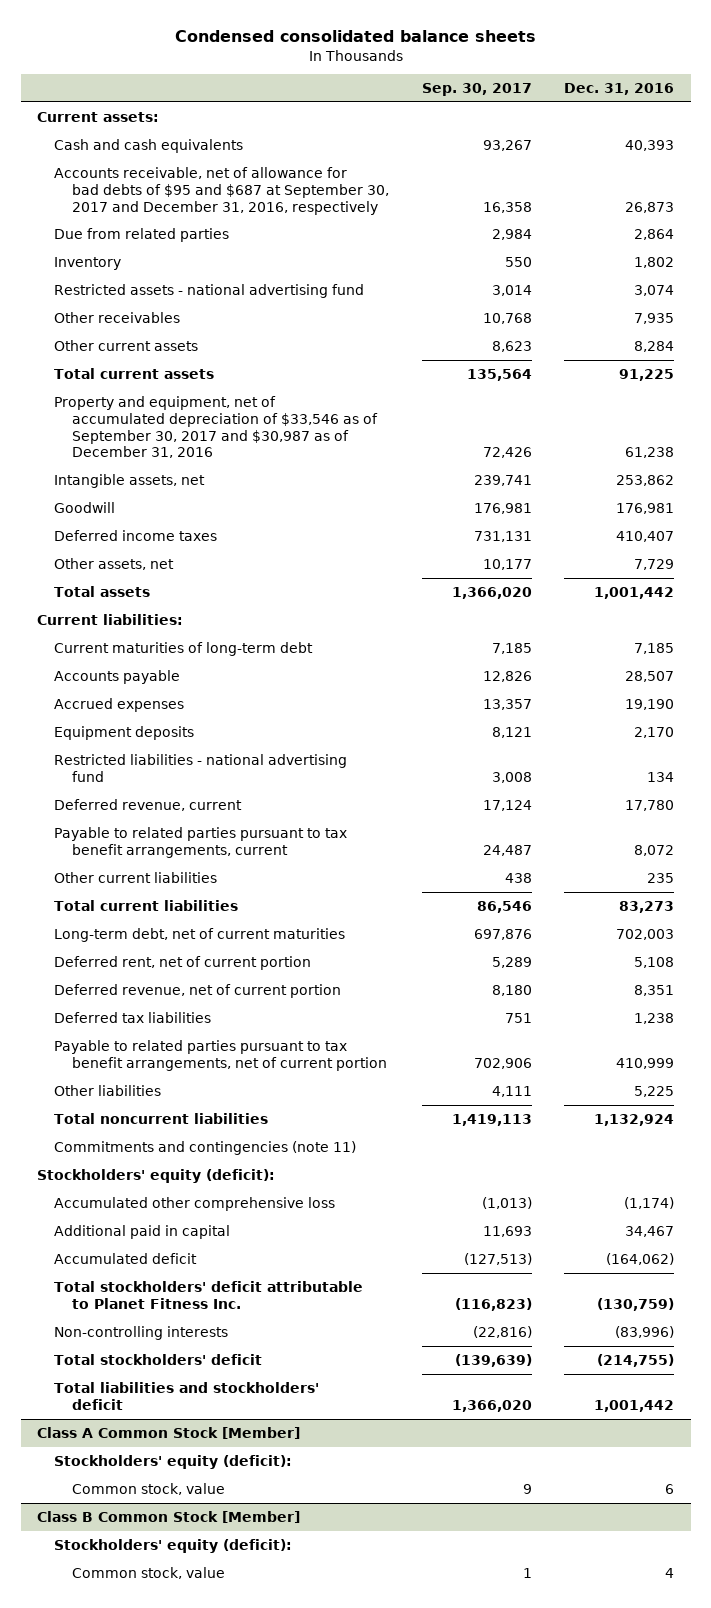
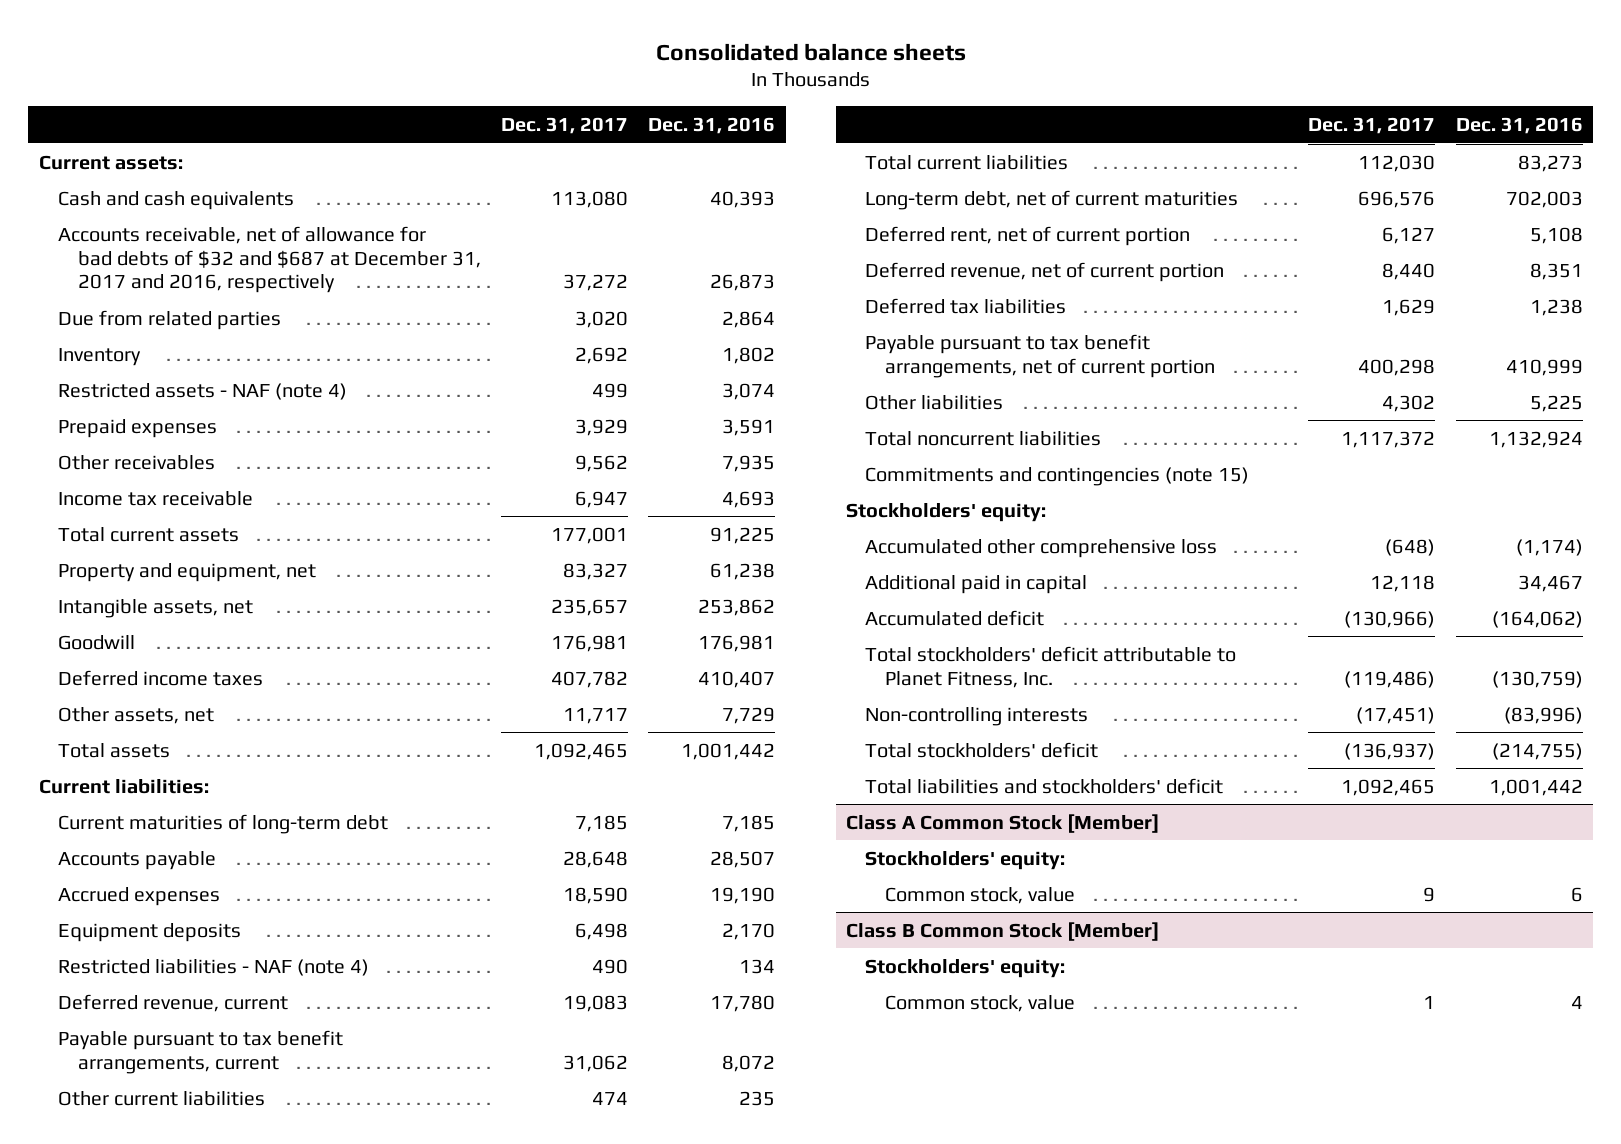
[174,29,536,42] Condensed consolidated balance sheets -> [655,42,966,61] Consolidated balance sheets
[421,83,532,97] Sep. 30, 2017 -> none
none -> [500,117,628,135] Dec. 31, 2017
[54,166,389,215] Accounts receivable, net of allowance for bad debts of $95 and $687 at September 30, 2017 and December 31, 2016, respectively -> [58,225,481,294] Accounts receivable, net of allowance for bad debts of $32 and $687 at December 31, 2017 and 2016, respectively
[54,283,365,298] Restricted assets - national advertising fund -> [58,382,348,400] Restricted assets - NAF (note 4)
none -> [58,418,218,438] Prepaid expenses
[54,339,199,351] Other current assets -> none
none -> [58,490,254,506] Income tax receivable
[54,395,378,459] Property and equipment, net of accumulated depreciation of $33,546 as of September 30, 2017 and $30,987 as of December 31, 2016 -> [58,562,317,582] Property and equipment, net
[54,753,348,782] Restricted liabilities - national advertising fund -> [58,958,370,976] Restricted liabilities - NAF (note 4)
[54,826,348,858] Payable to related parties pursuant to tax benefit arrangements, current -> [58,1029,344,1074] Payable pursuant to tax benefit arrangements, current
[54,1039,387,1071] Payable to related parties pursuant to tax benefit arrangements, net of current portion -> [865,333,1215,378] Payable pursuant to tax benefit arrangements, net of current portion
[54,1140,357,1155] Commitments and contingencies (note 11) -> [865,466,1250,486] Commitments and contingencies (note 15)
[37,1168,276,1183] Stockholders' equity (deficit): -> [845,502,1046,522] Stockholders' equity:
[54,1280,364,1309] Total stockholders' deficit attributable to Planet Fitness Inc. -> [865,645,1237,688] Total stockholders' deficit attributable to Planet Fitness, Inc.
[54,1454,293,1469] Stockholders' equity (deficit): -> [865,850,1066,870] Stockholders' equity:
[54,1538,293,1553] Stockholders' equity (deficit): -> [865,958,1066,978] Stockholders' equity:

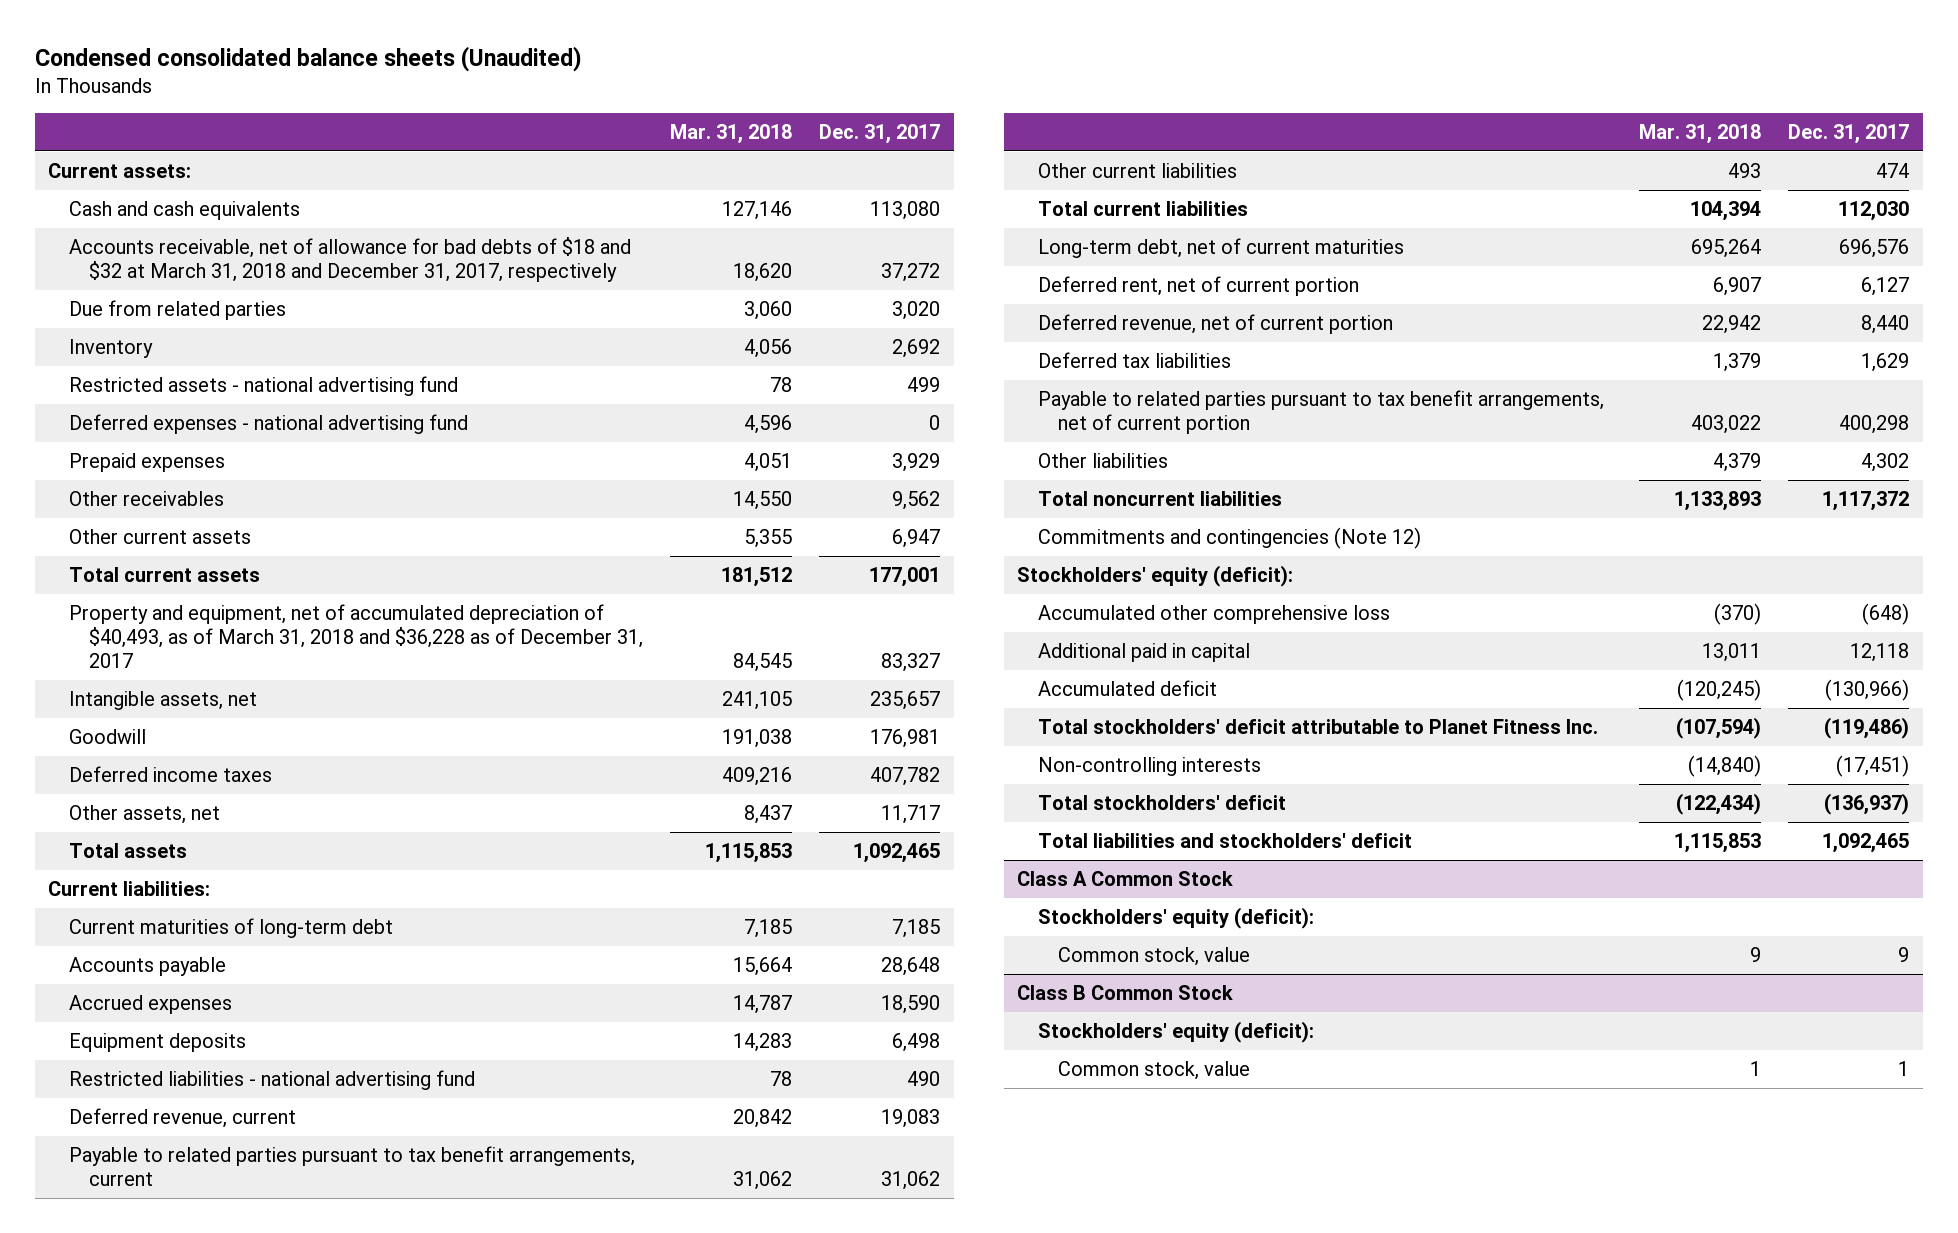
[655,42,966,61] Consolidated balance sheets -> [34,45,582,72] Condensed consolidated balance sheets (Unaudited)
[648,117,776,135] Dec. 31, 2016 -> none
none -> [670,123,793,144] Mar. 31, 2018
[58,225,481,294] Accounts receivable, net of allowance for bad debts of $32 and $687 at December 31, 2017 and 2016, respectively -> [68,237,631,283] Accounts receivable, net of allowance for bad debts of $18 and $32 at March 31, 2018 and December 31, 2017, respectively
[58,382,348,400] Restricted assets - NAF (note 4) -> [68,376,458,397] Restricted assets - national advertising fund
none -> [68,414,468,435] Deferred expenses - national advertising fund
[58,490,254,506] Income tax receivable -> [68,529,251,545] Other current assets
[58,562,317,582] Property and equipment, net -> [68,604,644,668] Property and equipment, net of accumulated depreciation of $40,493, as of March 31, 2018 and $36,228 as of December 31, 2017
[58,958,370,976] Restricted liabilities - NAF (note 4) -> [68,1070,475,1091] Restricted liabilities - national advertising fund
[58,1029,344,1074] Payable pursuant to tax benefit arrangements, current -> [68,1146,635,1187] Payable to related parties pursuant to tax benefit arrangements, current
[865,333,1215,378] Payable pursuant to tax benefit arrangements, net of current portion -> [1037,390,1604,435] Payable to related parties pursuant to tax benefit arrangements, net of current portion
[865,466,1250,486] Commitments and contingencies (note 15) -> [1037,527,1421,550] Commitments and contingencies (Note 12)
[845,502,1046,522] Stockholders' equity: -> [1017,565,1294,588] Stockholders' equity (deficit):
[865,645,1237,688] Total stockholders' deficit attributable to Planet Fitness, Inc. -> [1037,719,1598,735] Total stockholders' deficit attributable to Planet Fitness Inc.
[845,813,1159,833] Class A Common Stock [Member] -> [1017,871,1234,887] Class A Common Stock
[865,850,1066,870] Stockholders' equity: -> [1037,907,1314,930] Stockholders' equity (deficit):
[845,921,1159,941] Class B Common Stock [Member] -> [1017,985,1234,1001] Class B Common Stock
[865,958,1066,978] Stockholders' equity: -> [1037,1021,1314,1044] Stockholders' equity (deficit):

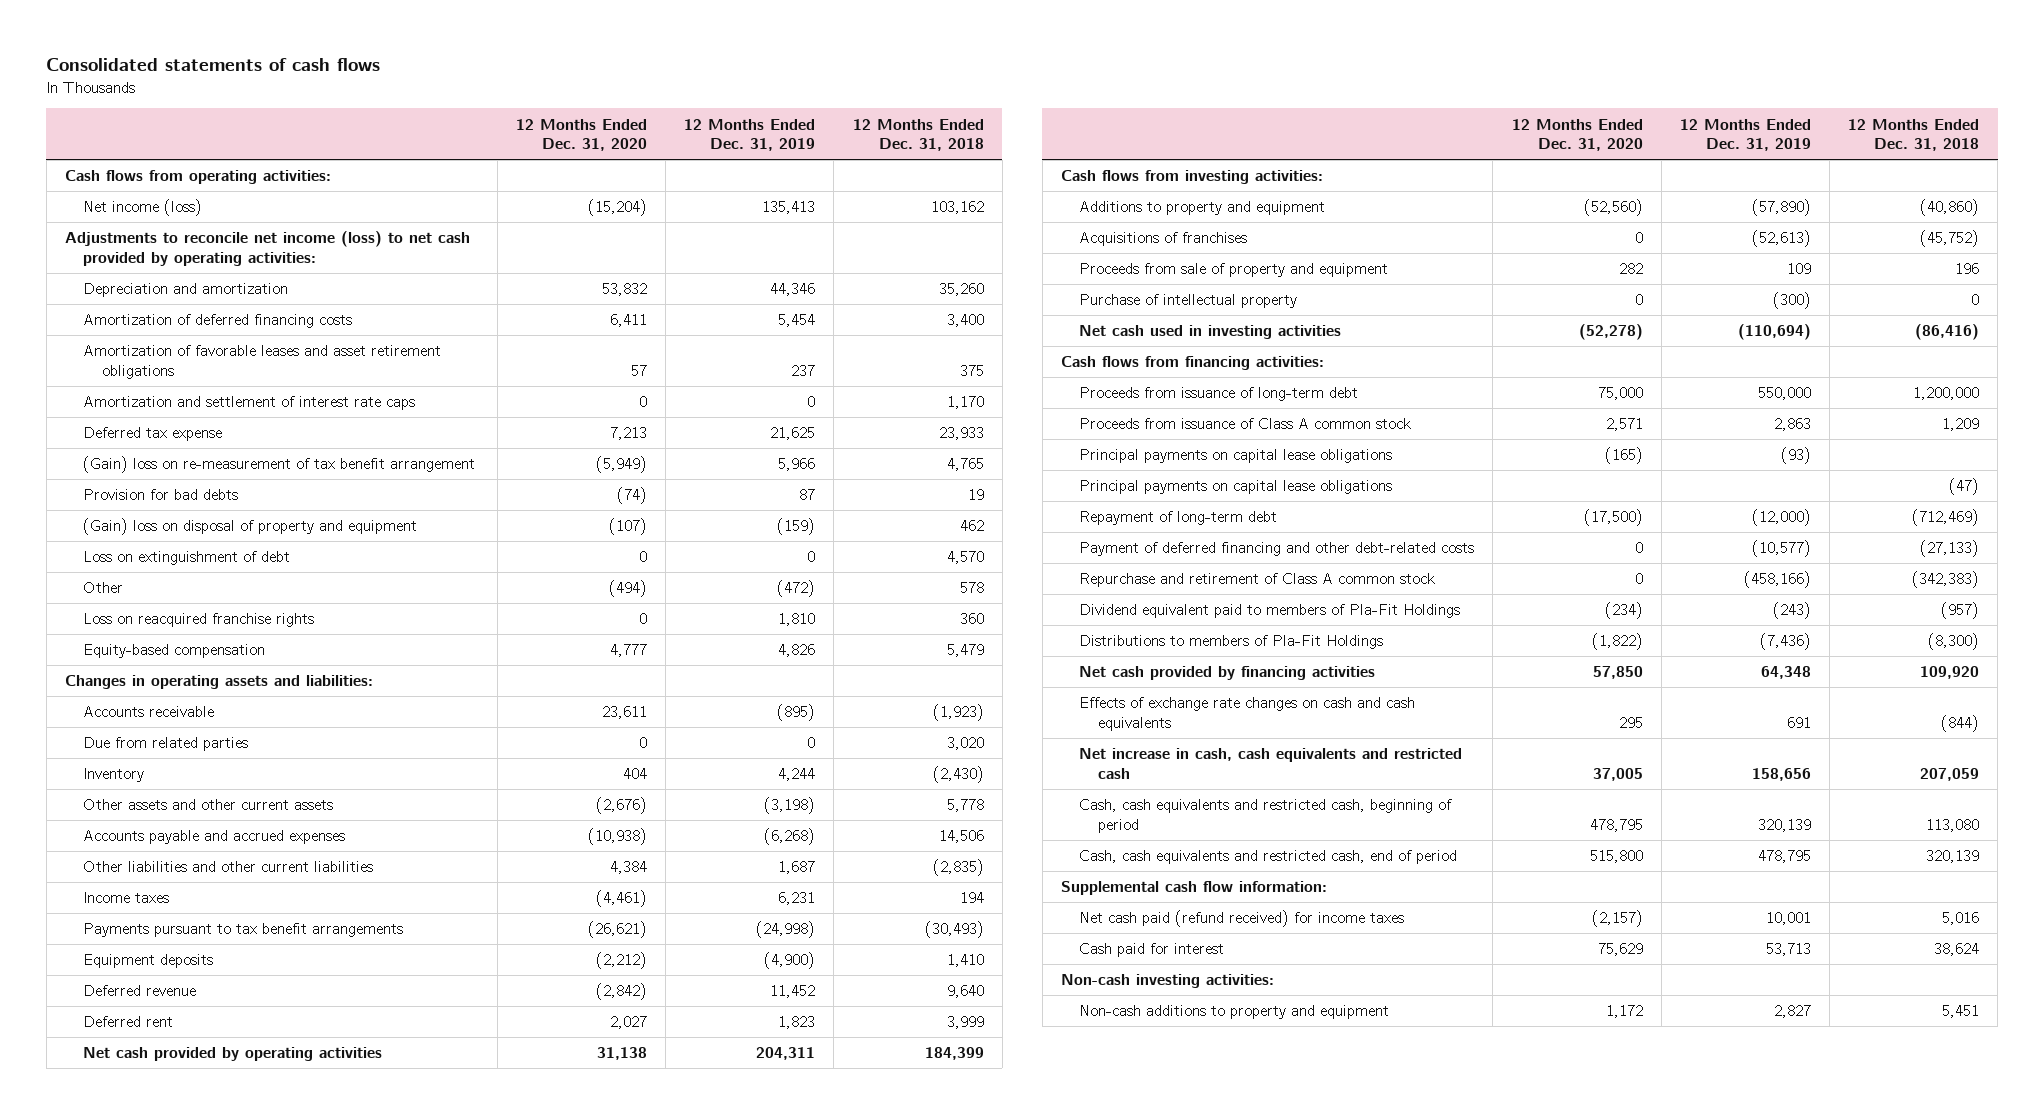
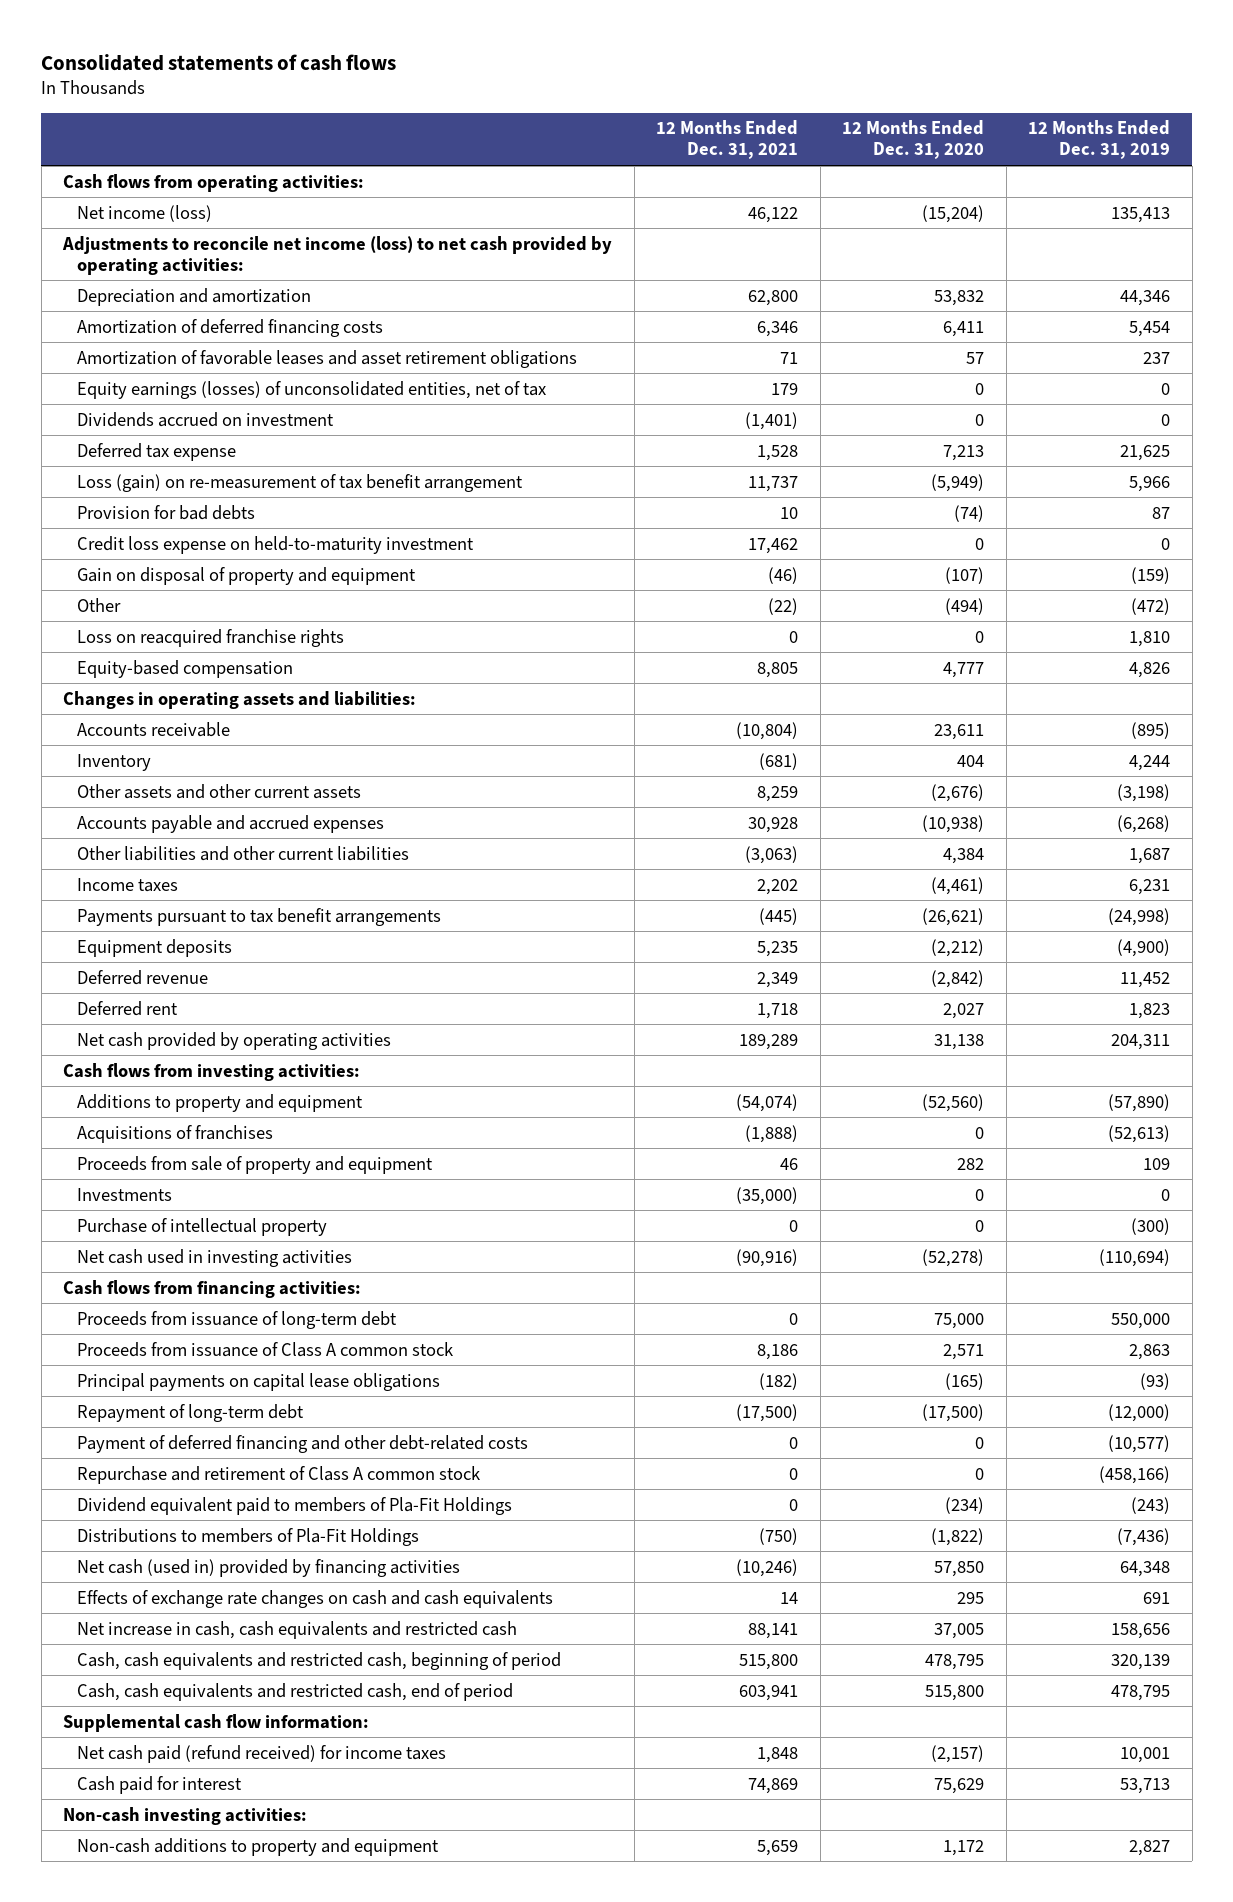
[852,118,984,152] 12 Months Ended Dec. 31, 2018 -> none
none -> [656,120,799,160] 12 Months Ended Dec. 31, 2021
[83,396,416,411] Amortization and settlement of interest rate caps -> none
none -> [77,380,547,399] Equity earnings (losses) of unconsolidated entities, net of tax
none -> [77,411,335,427] Dividends accrued on investment
[83,456,476,474] (Gain) loss on re-measurement of tax benefit arrangement -> [77,473,524,492] Loss (gain) on re-measurement of tax benefit arrangement
[83,551,291,566] Loss on extinguishment of debt -> none
none -> [77,535,475,554] Credit loss expense on held-to-maturity investment
[83,518,418,536] (Gain) loss on disposal of property and equipment -> [77,566,417,585] Gain on disposal of property and equipment
[83,737,249,752] Due from related parties -> none
none -> [77,1187,173,1201] Investments
[1079,480,1393,495] Principal payments on capital lease obligations -> none
[1079,666,1376,681] Net cash provided by financing activities -> [77,1558,461,1577] Net cash (used in) provided by financing activities

